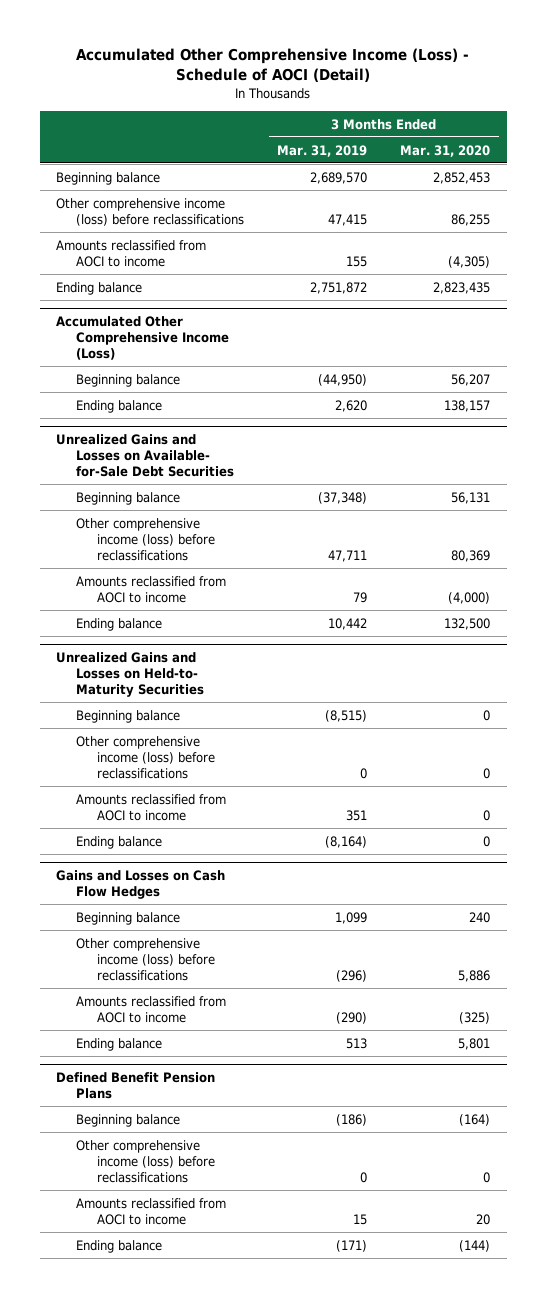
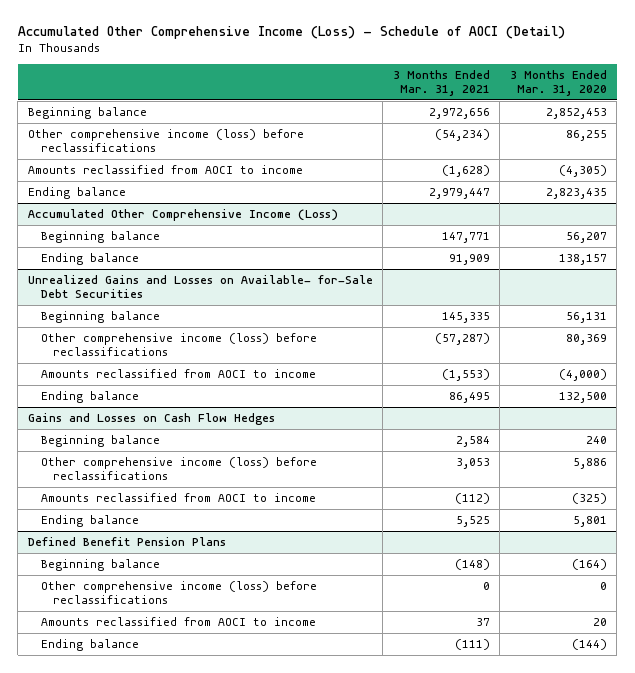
[277,144,368,157] Mar. 31, 2019 -> none
none -> [392,69,490,97] 3 Months Ended Mar. 31, 2021
[56,651,205,698] Unrealized Gains and Losses on Held-to- Maturity Securities -> none
[76,709,181,723] Beginning balance -> none
[76,735,215,779] Other comprehensive income (loss) before reclassifications -> none
[76,793,227,821] Amounts reclassified from AOCI to income -> none
[76,835,163,849] Ending balance -> none

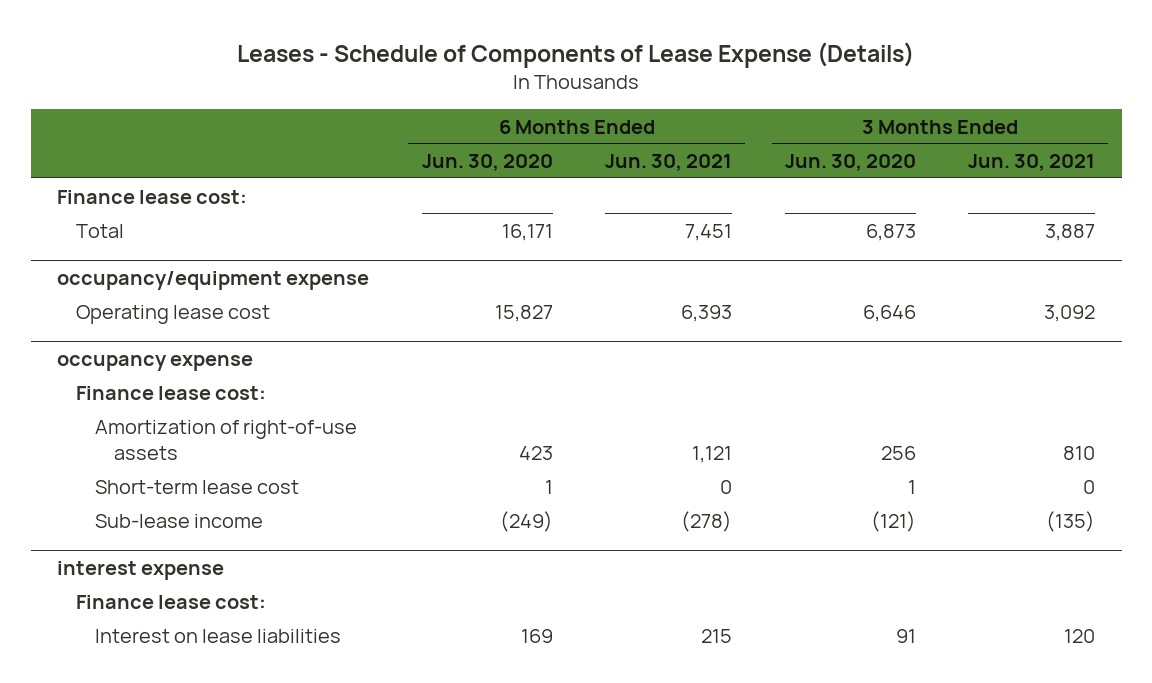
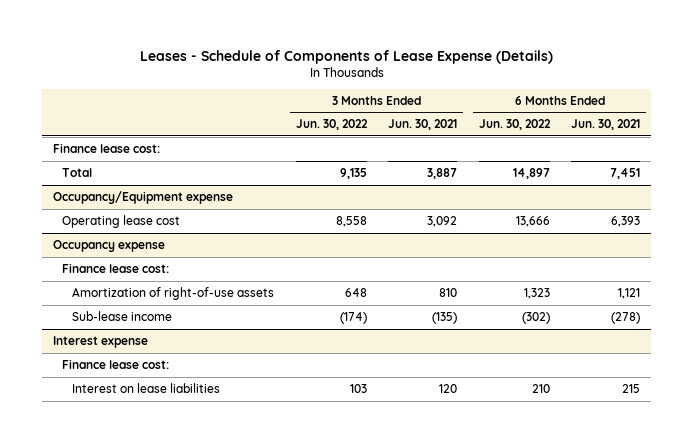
[421,153,553,171] Jun. 30, 2020 -> none
[784,153,916,171] Jun. 30, 2020 -> none
none -> [295,119,368,131] Jun. 30, 2022
none -> [478,119,551,131] Jun. 30, 2022
[56,270,369,290] occupancy/equipment expense -> [52,191,233,205] Occupancy/Equipment expense
[56,354,253,371] occupancy expense -> [52,240,165,253] Occupancy expense
[95,479,300,494] Short-term lease cost -> none
[56,560,224,580] interest expense -> [52,336,148,349] Interest expense

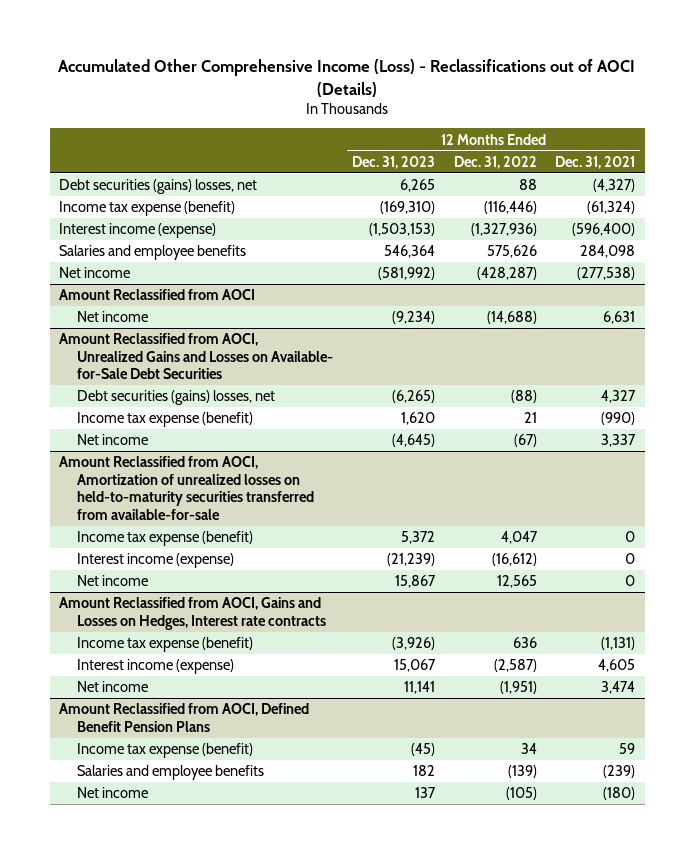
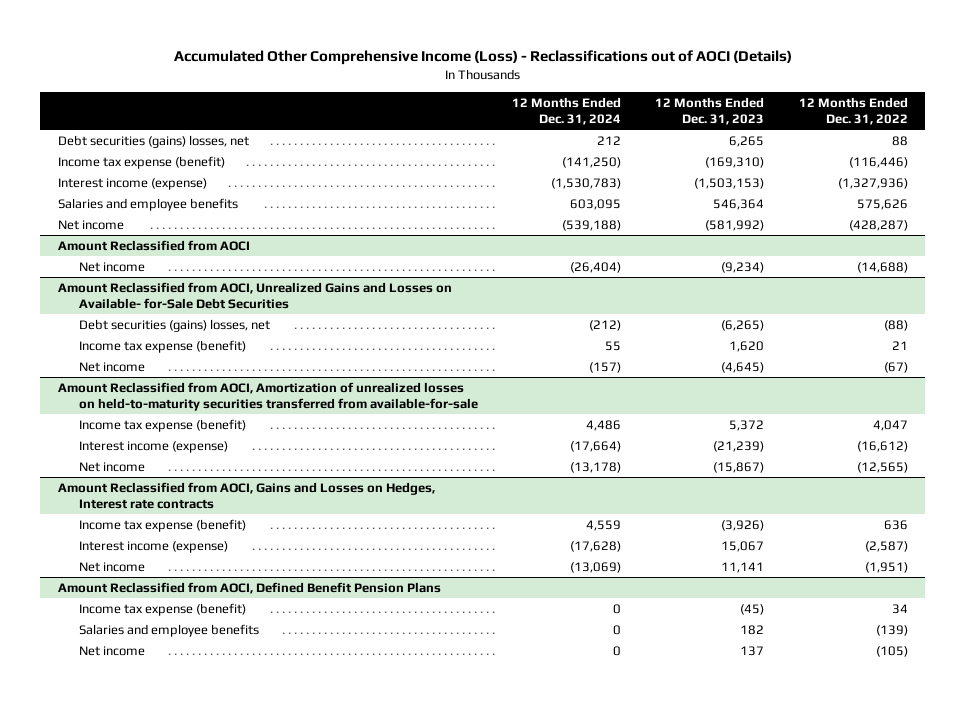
[555,155,636,169] Dec. 31, 2021 -> none
none -> [512,96,622,125] 12 Months Ended Dec. 31, 2024
[394,575,436,589] 15,867 -> [713,461,765,473] (15,867)
[496,575,537,589] 12,565 -> [856,461,908,473] (12,565)

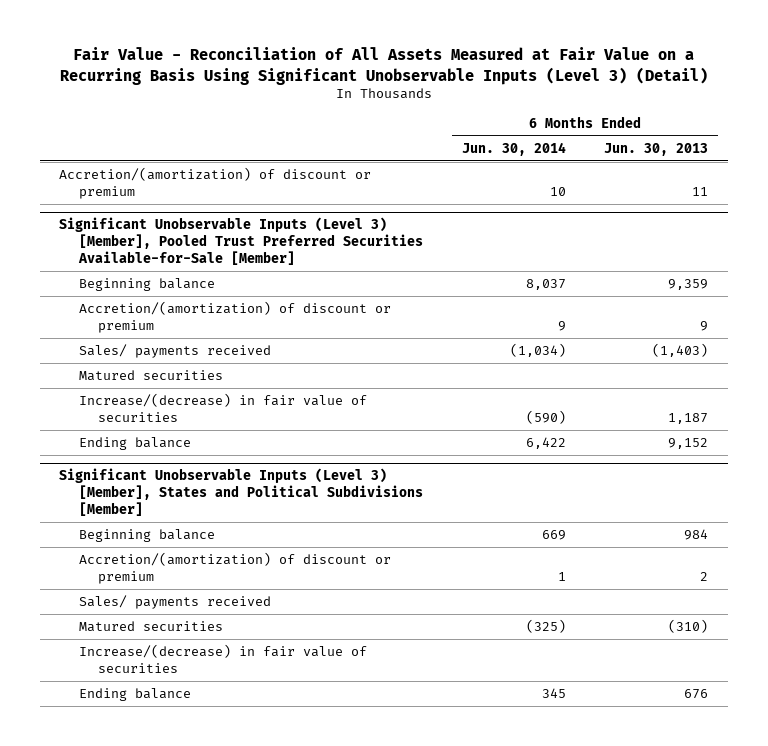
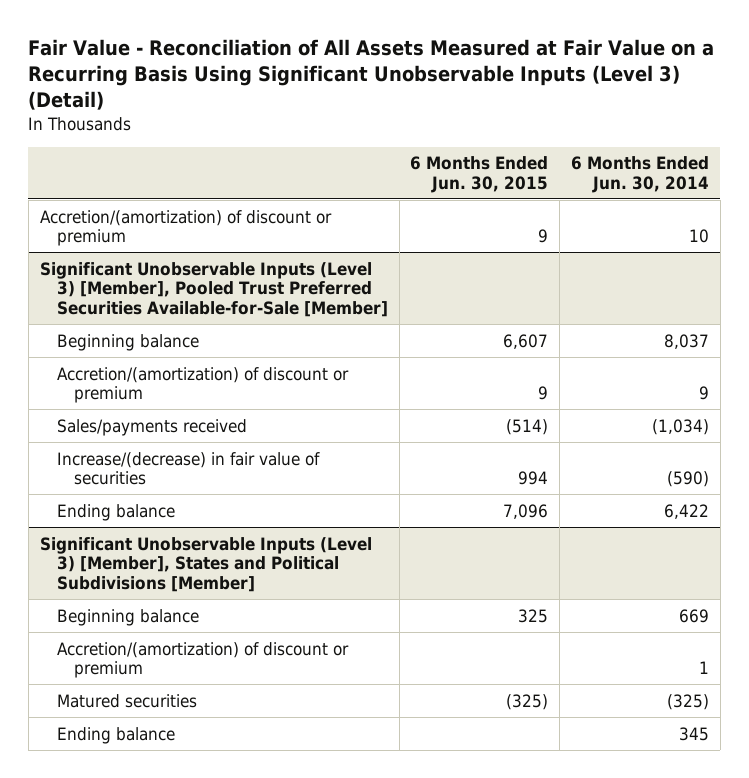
[604,142,709,156] Jun. 30, 2013 -> none
none -> [410,156,549,193] 6 Months Ended Jun. 30, 2015
[78,369,223,381] Matured securities -> none
[78,343,271,358] Sales/ payments received -> [56,418,247,436] Sales/payments received
[78,594,271,609] Sales/ payments received -> none
[78,643,367,673] Increase/(decrease) in fair value of securities -> none

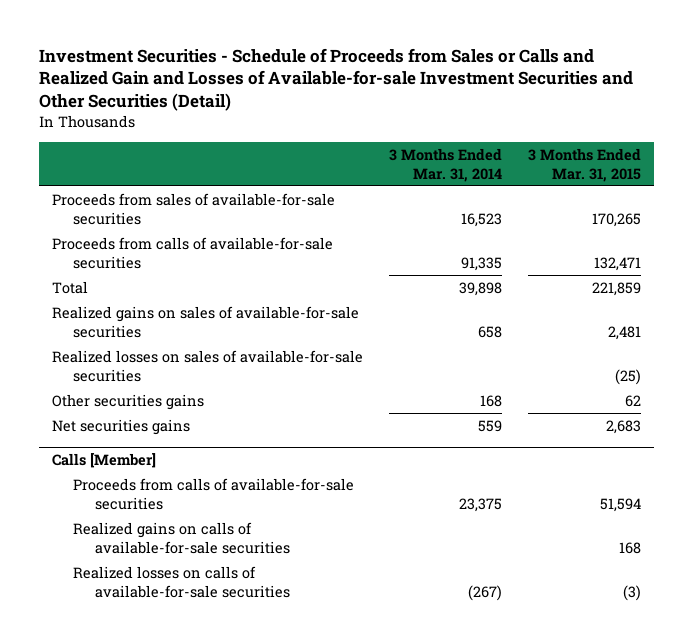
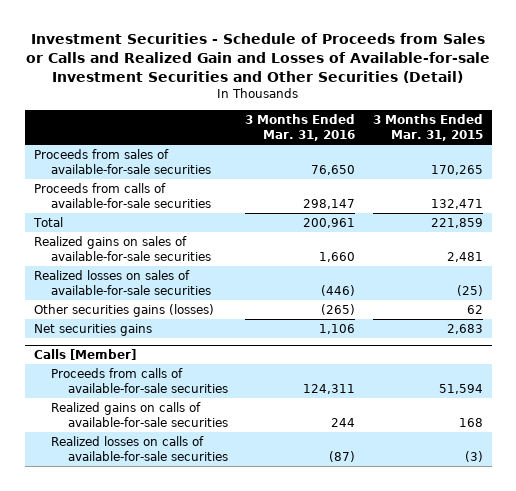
[388,147,502,182] 3 Months Ended Mar. 31, 2014 -> none
none -> [245,113,356,142] 3 Months Ended Mar. 31, 2016
[51,393,204,410] Other securities gains -> [33,303,214,317] Other securities gains (losses)

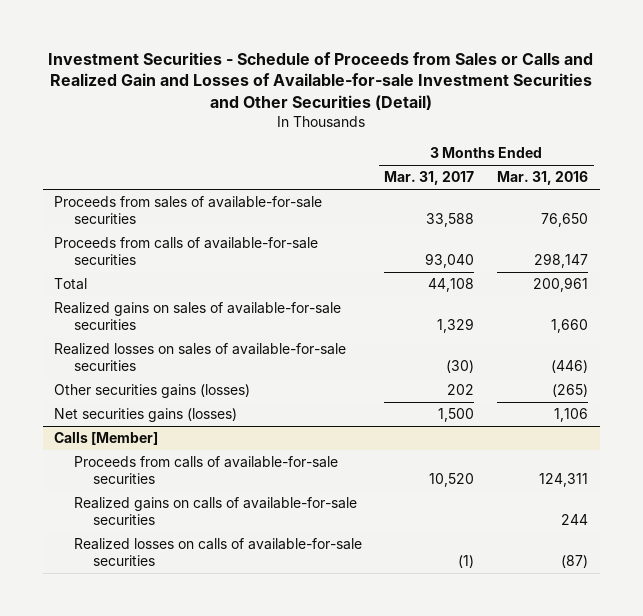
[372,113,483,142] 3 Months Ended Mar. 31, 2015 -> none
none -> [384,171,475,186] Mar. 31, 2017
[33,323,152,336] Net securities gains -> [54,408,238,423] Net securities gains (losses)

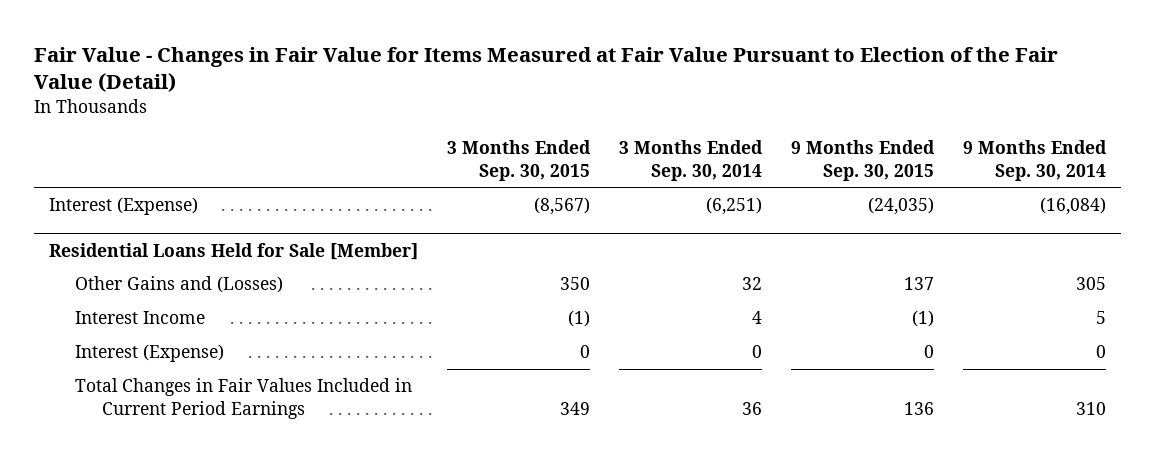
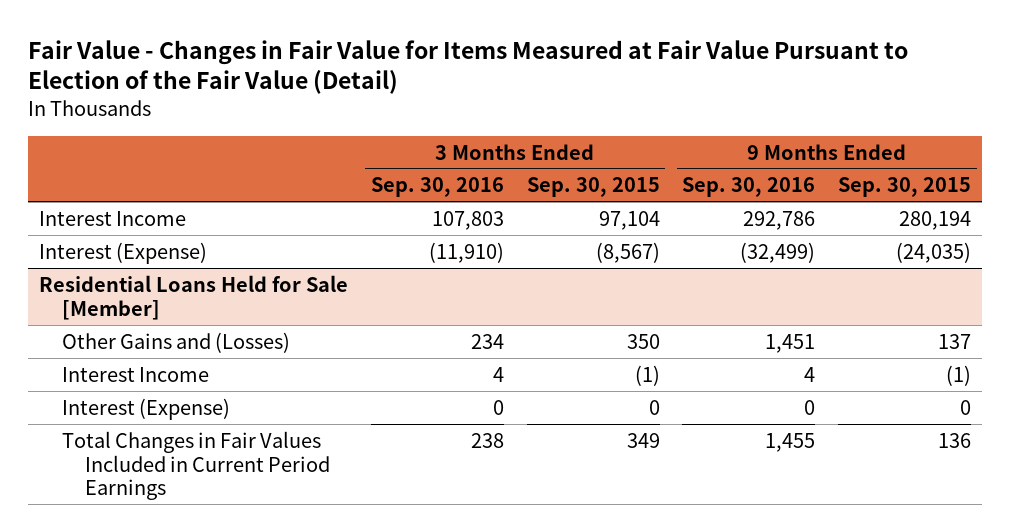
[619,139,764,181] 3 Months Ended Sep. 30, 2014 -> none
[963,139,1108,181] 9 Months Ended Sep. 30, 2014 -> none
none -> [370,177,504,198] Sep. 30, 2016
none -> [682,177,816,198] Sep. 30, 2016
none -> [39,210,187,226] Interest Income

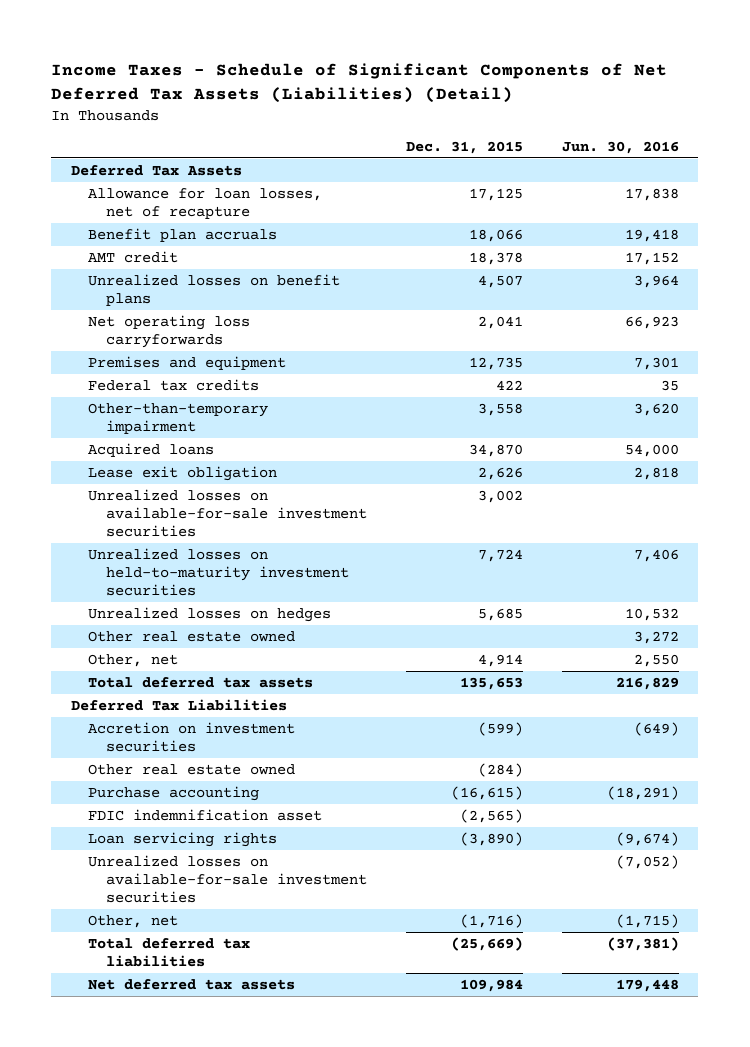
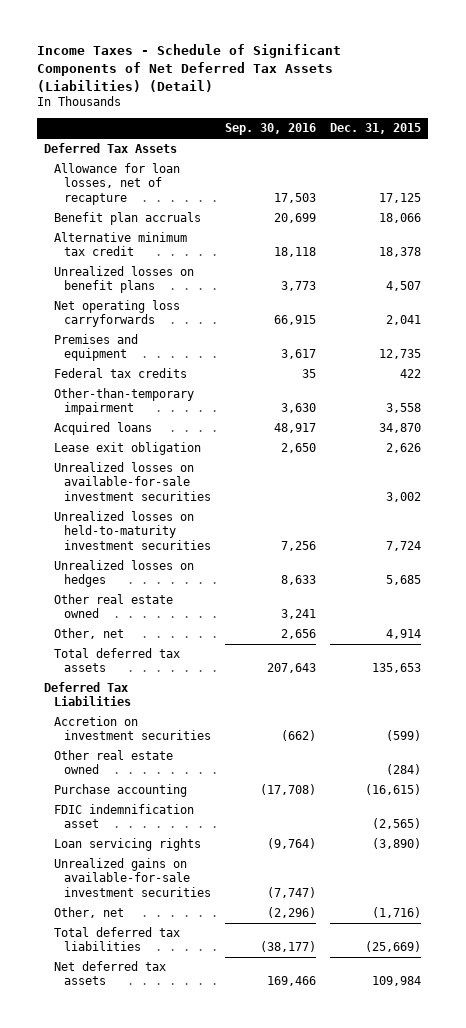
[561,140,679,154] Jun. 30, 2016 -> none
none -> [225,123,317,136] Sep. 30, 2016
[88,250,179,263] AMT credit -> [54,232,188,257] Alternative minimum tax credit
[88,854,367,903] Unrealized losses on available-for-sale investment securities -> [54,858,212,897] Unrealized gains on available-for-sale investment securities

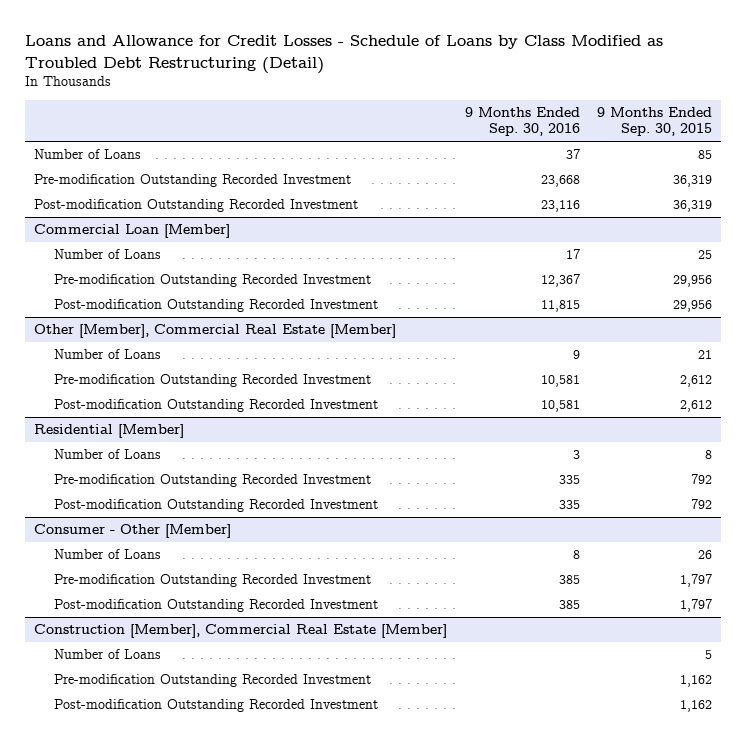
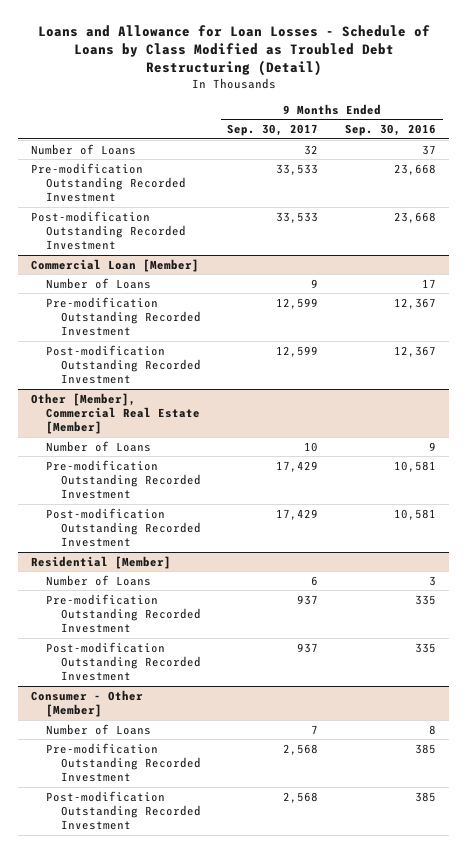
[25,35,664,74] Loans and Allowance for Credit Losses - Schedule of Loans by Class Modified as Troubled Debt Restructuring (Detail) -> [37,25,430,77] Loans and Allowance for Loan Losses - Schedule of Loans by Class Modified as Troubled Debt Restructuring (Detail)
[597,106,713,137] 9 Months Ended Sep. 30, 2015 -> none
none -> [227,123,319,136] Sep. 30, 2017
[540,200,580,213] 23,116 -> [393,211,436,223] 23,668
[540,300,580,313] 11,815 -> [393,345,436,357] 12,367
[34,624,448,639] Construction [Member], Commercial Real Estate [Member] -> none
[53,649,161,660] Number of Loans -> none
[53,674,371,688] Pre-modification Outstanding Recorded Investment -> none
[53,699,378,713] Post-modification Outstanding Recorded Investment -> none

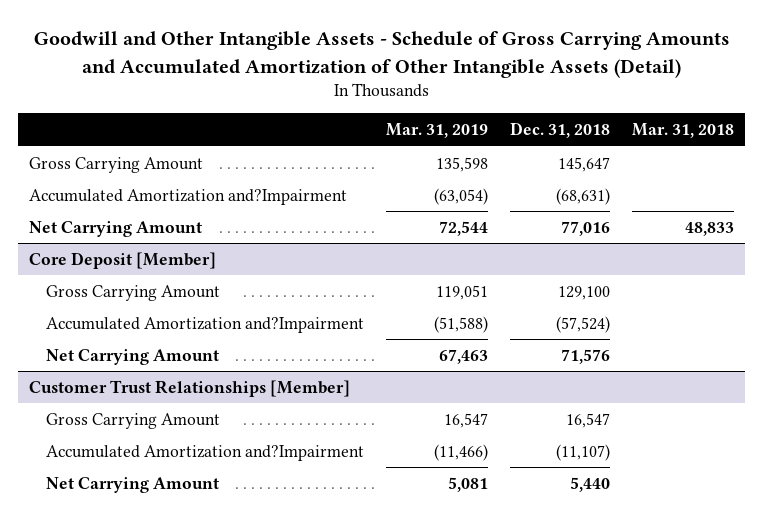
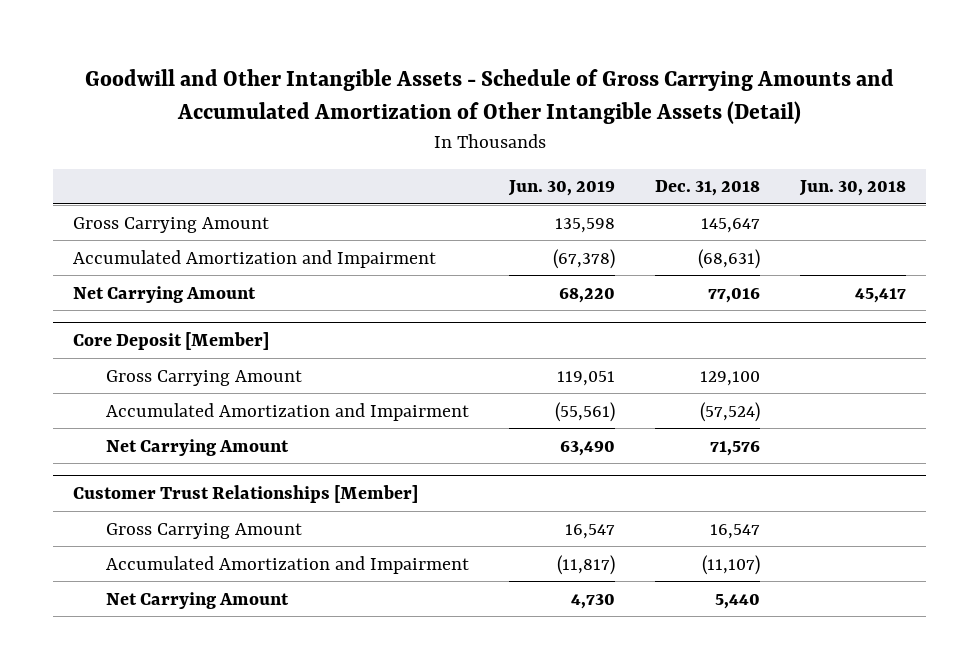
[385,123,488,139] Mar. 31, 2019 -> none
[632,123,735,139] Mar. 31, 2018 -> none
none -> [508,180,616,197] Jun. 30, 2019
none -> [799,180,907,197] Jun. 30, 2018
[29,188,348,205] Accumulated Amortization and?Impairment -> [73,249,437,268] Accumulated Amortization and Impairment
[45,316,364,333] Accumulated Amortization and?Impairment -> [106,402,470,421] Accumulated Amortization and Impairment
[45,444,364,461] Accumulated Amortization and?Impairment -> [106,555,470,574] Accumulated Amortization and Impairment

